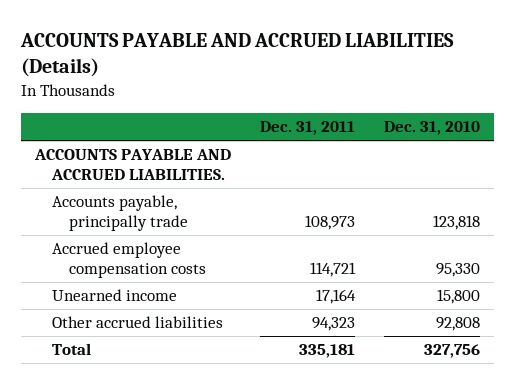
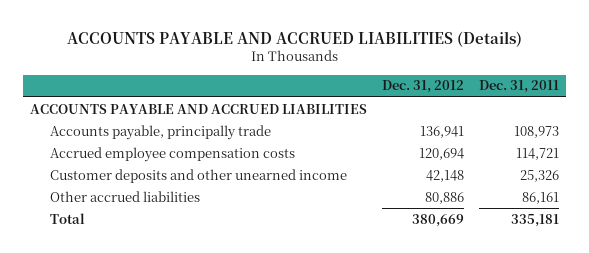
[383,121,480,136] Dec. 31, 2010 -> none
none -> [382,80,465,94] Dec. 31, 2012
[34,149,232,180] ACCOUNTS PAYABLE AND ACCRUED LIABILITIES. -> [30,103,368,114] ACCOUNTS PAYABLE AND ACCRUED LIABILITIES
[52,289,178,302] Unearned income -> none
none -> [49,168,347,183] Customer deposits and other unearned income
[312,317,356,332] 94,323 -> [521,191,559,204] 86,161

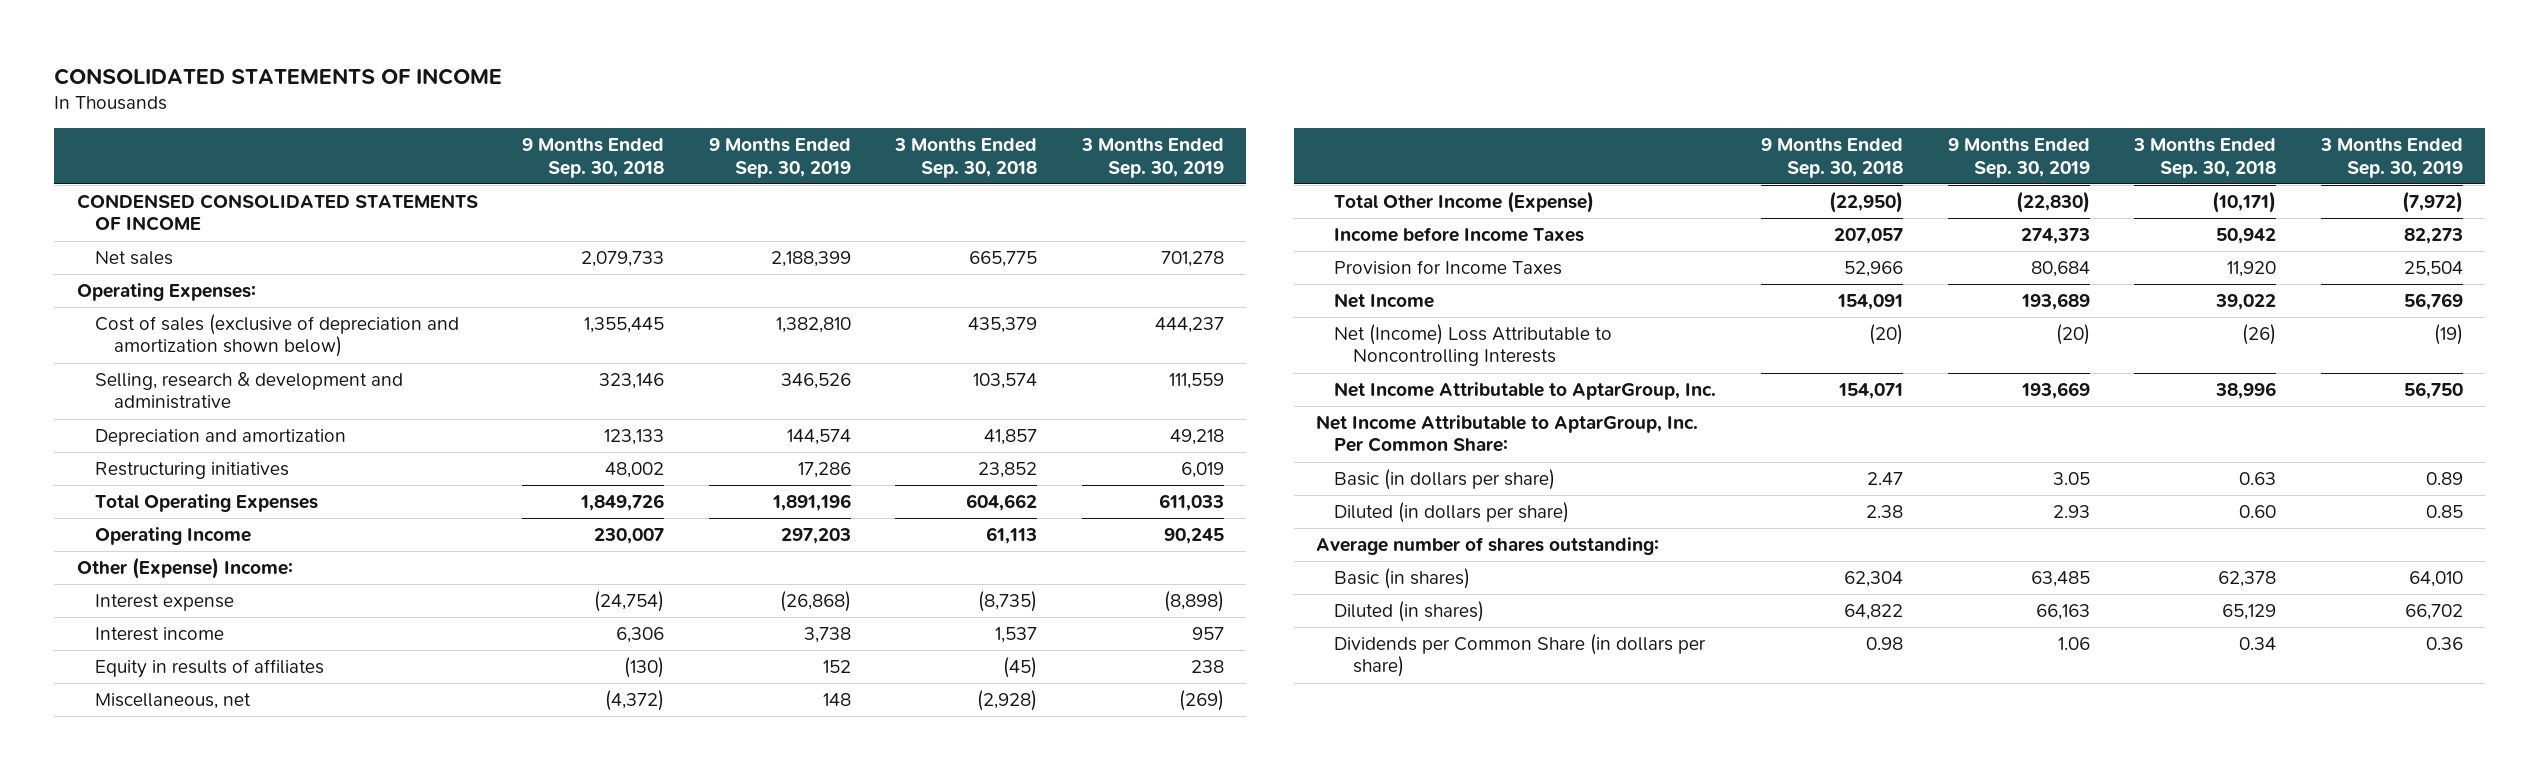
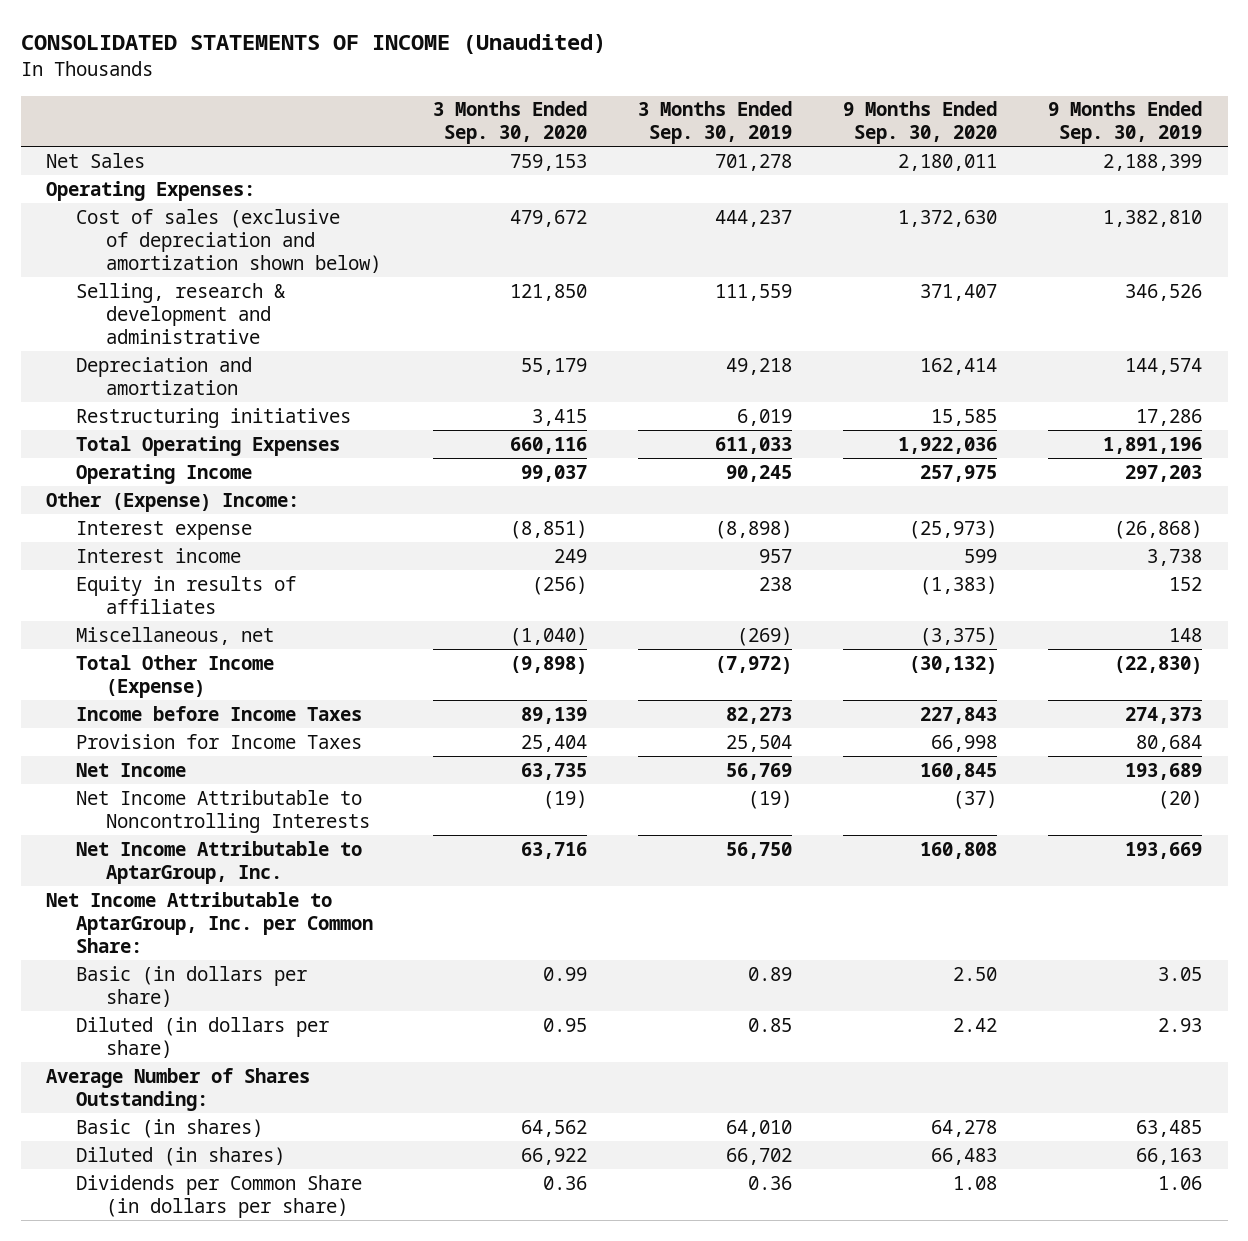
[54,67,503,85] CONSOLIDATED STATEMENTS OF INCOME -> [20,34,606,55] CONSOLIDATED STATEMENTS OF INCOME (Unaudited)
[522,138,665,178] 9 Months Ended Sep. 30, 2018 -> none
[894,138,1038,178] 3 Months Ended Sep. 30, 2018 -> none
none -> [432,101,587,145] 3 Months Ended Sep. 30, 2020
none -> [842,101,997,145] 9 Months Ended Sep. 30, 2020
[76,194,478,232] CONDENSED CONSOLIDATED STATEMENTS OF INCOME -> none
[95,251,174,266] Net sales -> [46,152,146,168] Net Sales
[1334,324,1613,367] Net (Income) Loss Attributable to Noncontrolling Interests -> [76,789,371,833] Net Income Attributable to Noncontrolling Interests
[1315,415,1698,453] Net Income Attributable to AptarGroup, Inc. Per Common Share: -> [46,891,374,953] Net Income Attributable to AptarGroup, Inc. per Common Share:
[1315,537,1659,556] Average number of shares outstanding: -> [46,1067,311,1111] Average Number of Shares Outstanding:

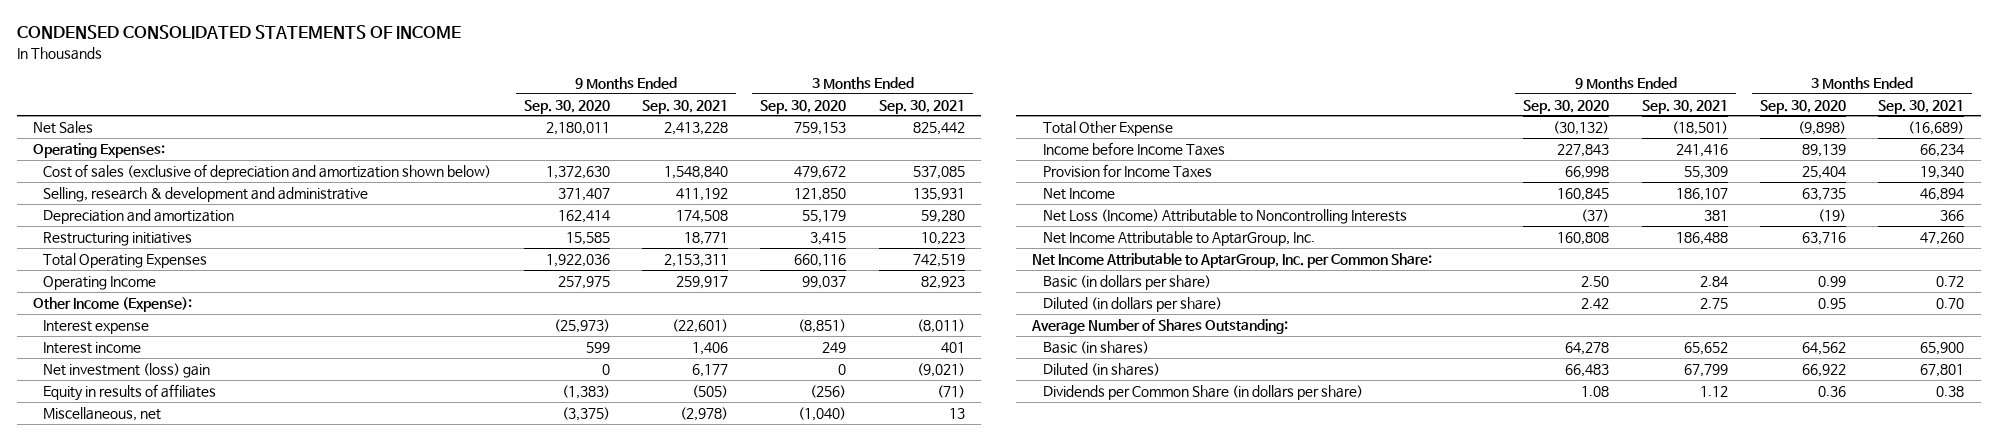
[20,34,606,55] CONSOLIDATED STATEMENTS OF INCOME (Unaudited) -> [16,25,461,40] CONDENSED CONSOLIDATED STATEMENTS OF INCOME
[637,101,792,145] 3 Months Ended Sep. 30, 2019 -> none
[1048,101,1203,145] 9 Months Ended Sep. 30, 2019 -> none
none -> [642,99,729,114] Sep. 30, 2021
none -> [878,99,965,114] Sep. 30, 2021
[46,491,300,512] Other (Expense) Income: -> [32,297,192,313] Other Income (Expense):
none -> [43,363,211,379] Net investment (loss) gain
[76,654,275,698] Total Other Income (Expense) -> [1043,121,1174,137] Total Other Expense
[76,789,371,833] Net Income Attributable to Noncontrolling Interests -> [1043,209,1408,225] Net Loss (Income) Attributable to Noncontrolling Interests

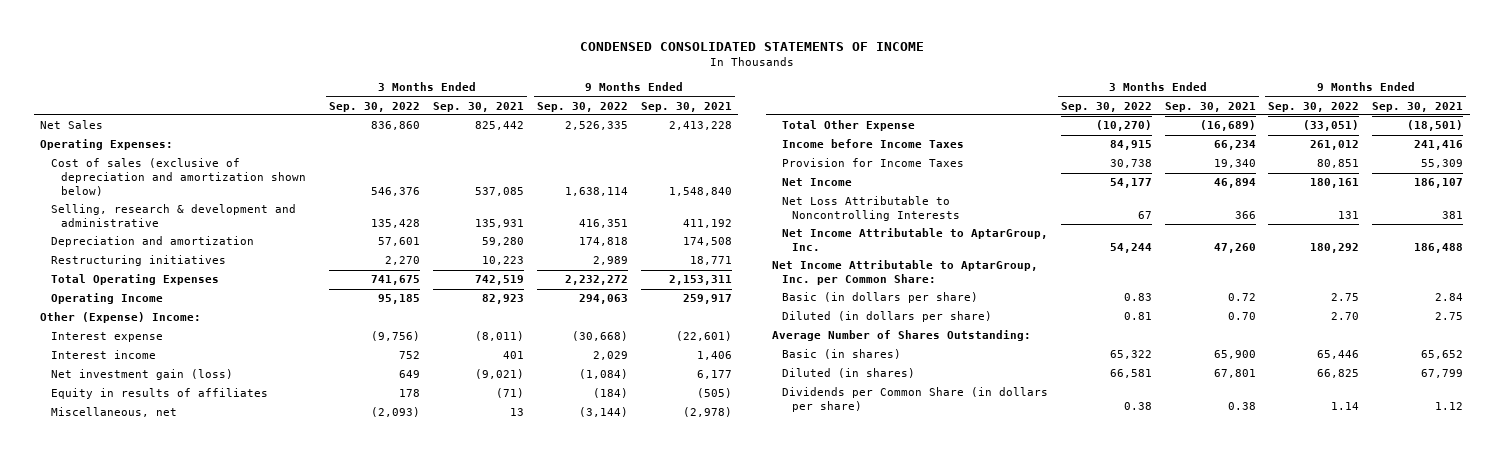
[523,99,610,114] Sep. 30, 2020 -> none
[760,99,847,114] Sep. 30, 2020 -> none
none -> [329,101,421,112] Sep. 30, 2022
none -> [536,101,628,112] Sep. 30, 2022
[32,297,192,313] Other Income (Expense): -> [40,312,202,324] Other (Expense) Income:
[43,363,211,379] Net investment (loss) gain -> [50,369,233,381] Net investment gain (loss)
[1043,209,1408,225] Net Loss (Income) Attributable to Noncontrolling Interests -> [782,196,961,222] Net Loss Attributable to Noncontrolling Interests

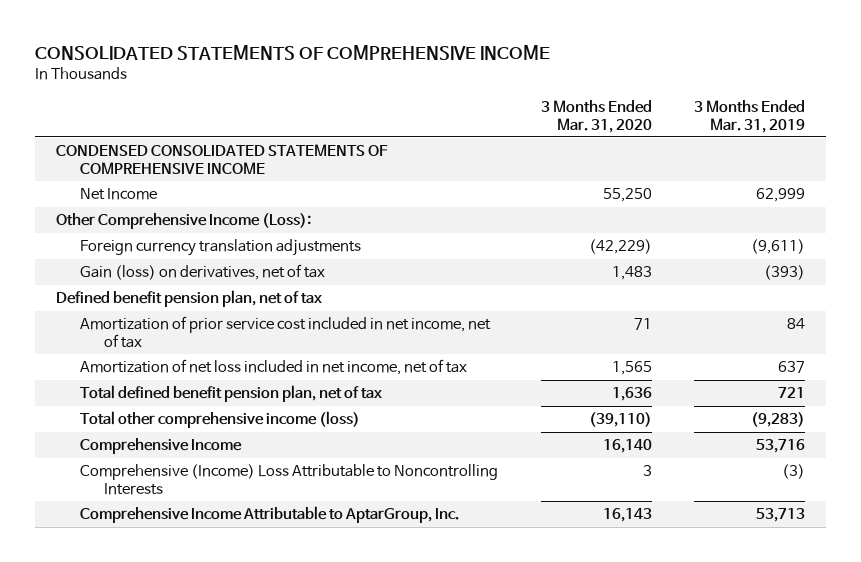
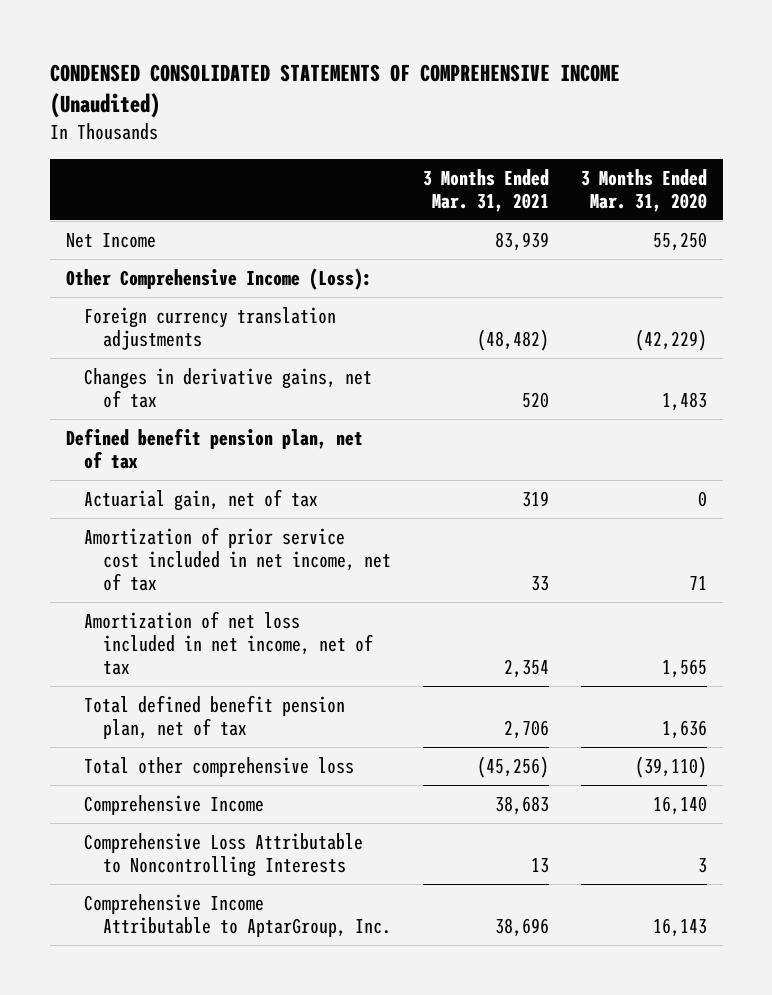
[35,44,551,60] CONSOLIDATED STATEMENTS OF COMPREHENSIVE INCOME -> [49,63,620,118] CONDENSED CONSOLIDATED STATEMENTS OF COMPREHENSIVE INCOME (Unaudited)
[694,100,806,133] 3 Months Ended Mar. 31, 2019 -> none
none -> [422,168,549,212] 3 Months Ended Mar. 31, 2021
[56,144,389,174] CONDENSED CONSOLIDATED STATEMENTS OF COMPREHENSIVE INCOME -> none
[80,264,326,281] Gain (loss) on derivatives, net of tax -> [84,368,373,409] Changes in derivative gains, net of tax
none -> [84,489,319,512] Actuarial gain, net of tax
[80,411,361,429] Total other comprehensive income (loss) -> [84,757,355,778] Total other comprehensive loss
[80,464,499,495] Comprehensive (Income) Loss Attributable to Noncontrolling Interests -> [84,833,364,878] Comprehensive Loss Attributable to Noncontrolling Interests

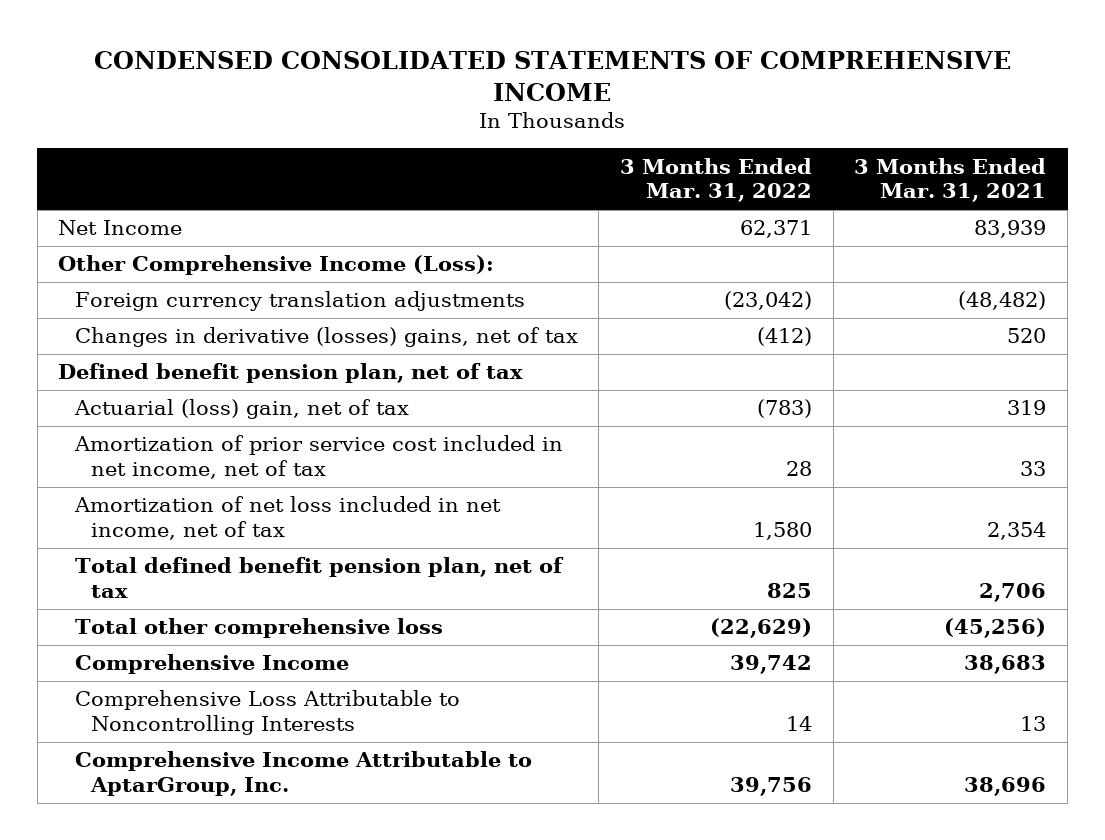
[49,63,620,118] CONDENSED CONSOLIDATED STATEMENTS OF COMPREHENSIVE INCOME (Unaudited) -> [94,50,1012,101] CONDENSED CONSOLIDATED STATEMENTS OF COMPREHENSIVE INCOME
[580,168,707,212] 3 Months Ended Mar. 31, 2020 -> none
none -> [620,157,813,203] 3 Months Ended Mar. 31, 2022
[84,368,373,409] Changes in derivative gains, net of tax -> [74,327,578,348] Changes in derivative (losses) gains, net of tax
[84,489,319,512] Actuarial gain, net of tax -> [73,399,409,420] Actuarial (loss) gain, net of tax

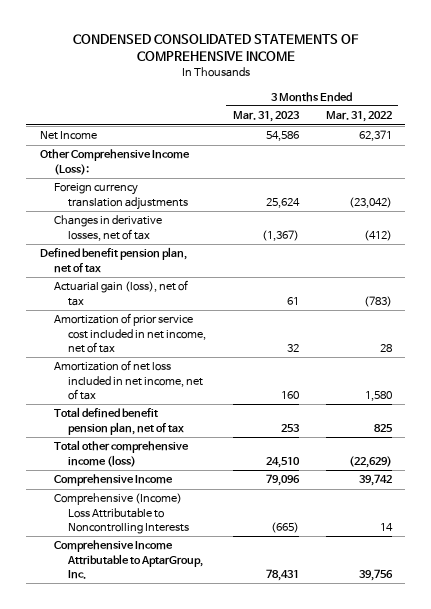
[854,157,1047,203] 3 Months Ended Mar. 31, 2021 -> none
none -> [232,111,300,123] Mar. 31, 2023
[74,327,578,348] Changes in derivative (losses) gains, net of tax -> [53,215,162,241] Changes in derivative losses, net of tax
[73,399,409,420] Actuarial (loss) gain, net of tax -> [53,280,188,306] Actuarial gain (loss), net of tax
[74,618,443,639] Total other comprehensive loss -> [53,440,189,467] Total other comprehensive income (loss)
[74,690,460,735] Comprehensive Loss Attributable to Noncontrolling Interests -> [53,493,189,535] Comprehensive (Income) Loss Attributable to Noncontrolling Interests

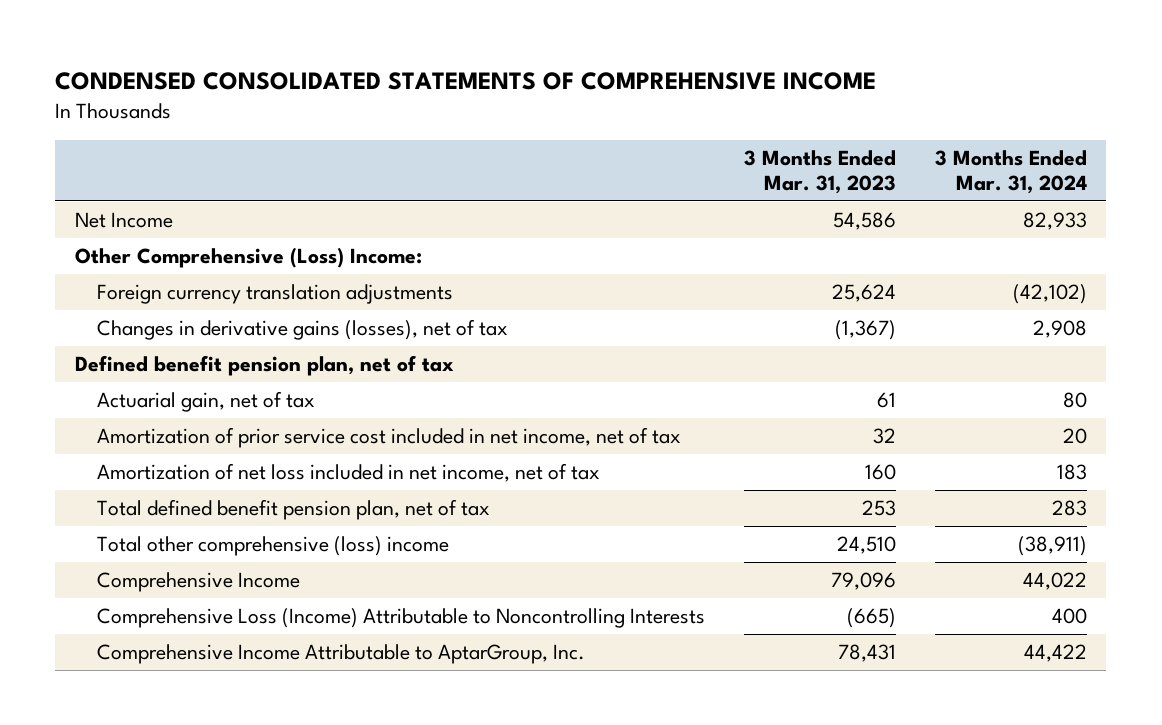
[325,111,392,123] Mar. 31, 2022 -> none
none -> [934,149,1087,195] 3 Months Ended Mar. 31, 2024
[39,149,190,175] Other Comprehensive Income (Loss): -> [74,246,422,268] Other Comprehensive (Loss) Income:
[53,215,162,241] Changes in derivative losses, net of tax -> [97,318,509,340] Changes in derivative gains (losses), net of tax
[53,280,188,306] Actuarial gain (loss), net of tax -> [97,390,316,412] Actuarial gain, net of tax
[53,440,189,467] Total other comprehensive income (loss) -> [97,535,450,556] Total other comprehensive (loss) income
[53,493,189,535] Comprehensive (Income) Loss Attributable to Noncontrolling Interests -> [97,607,706,628] Comprehensive Loss (Income) Attributable to Noncontrolling Interests

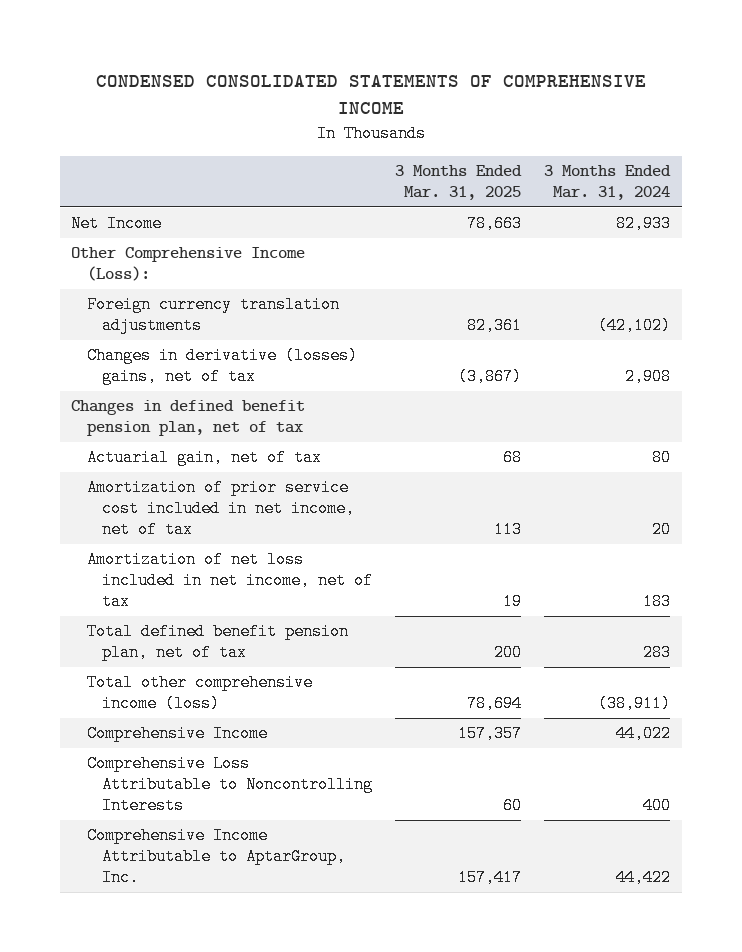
[744,149,897,195] 3 Months Ended Mar. 31, 2023 -> none
none -> [395,164,523,200] 3 Months Ended Mar. 31, 2025
[74,246,422,268] Other Comprehensive (Loss) Income: -> [71,247,306,282] Other Comprehensive Income (Loss):
[97,318,509,340] Changes in derivative gains (losses), net of tax -> [86,347,358,386] Changes in derivative (losses) gains, net of tax
[74,354,454,376] Defined benefit pension plan, net of tax -> [71,400,306,437] Changes in defined benefit pension plan, net of tax
[97,535,450,556] Total other comprehensive (loss) income -> [86,674,313,713] Total other comprehensive income (loss)
[97,607,706,628] Comprehensive Loss (Income) Attributable to Noncontrolling Interests -> [86,755,373,815] Comprehensive Loss Attributable to Noncontrolling Interests

